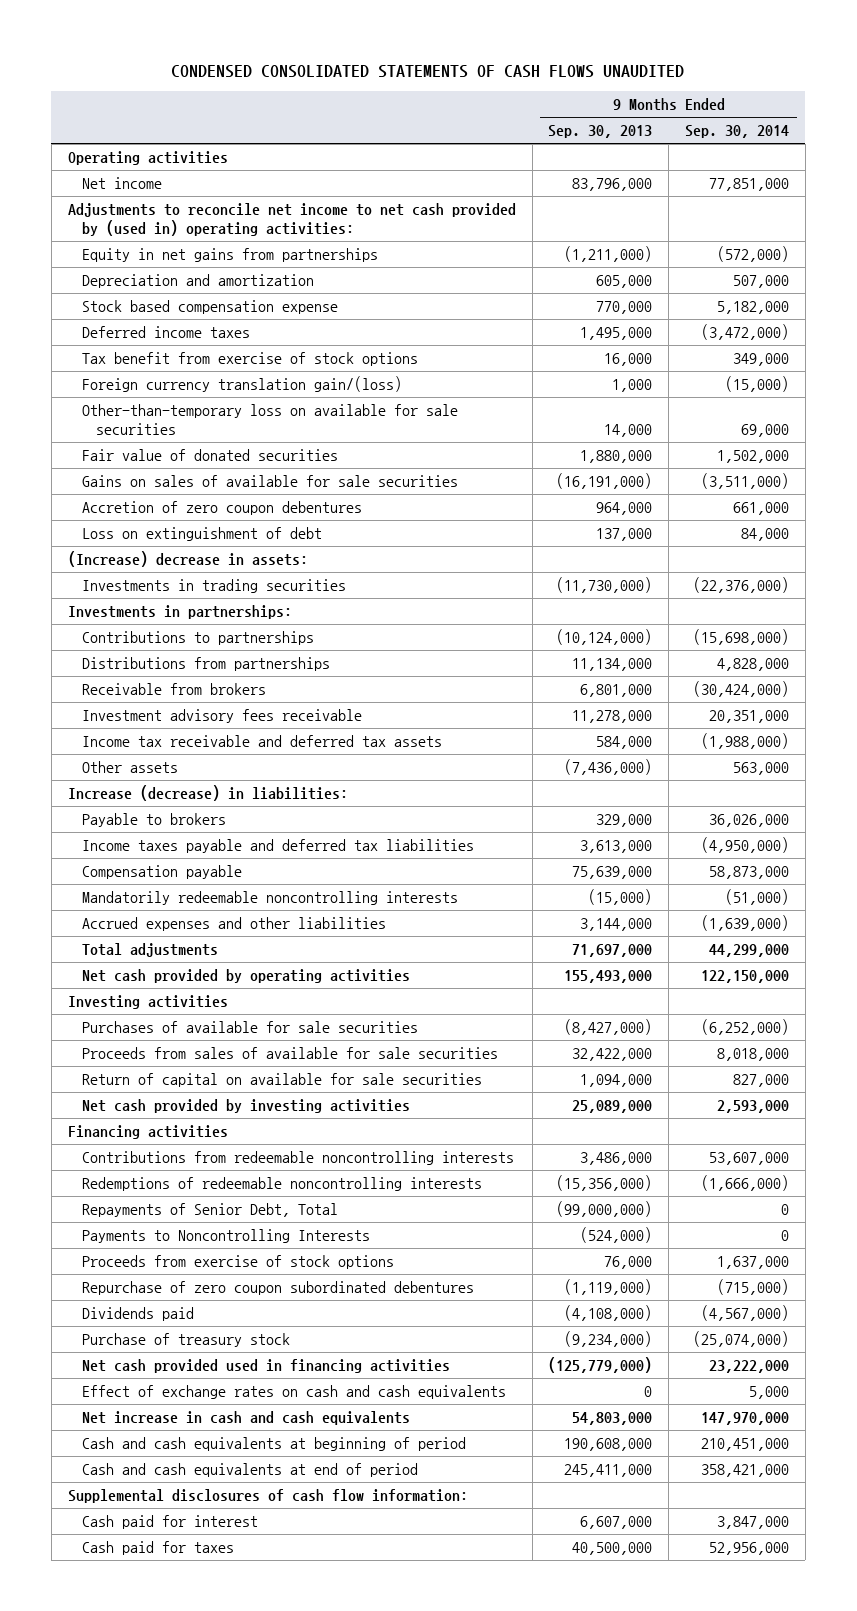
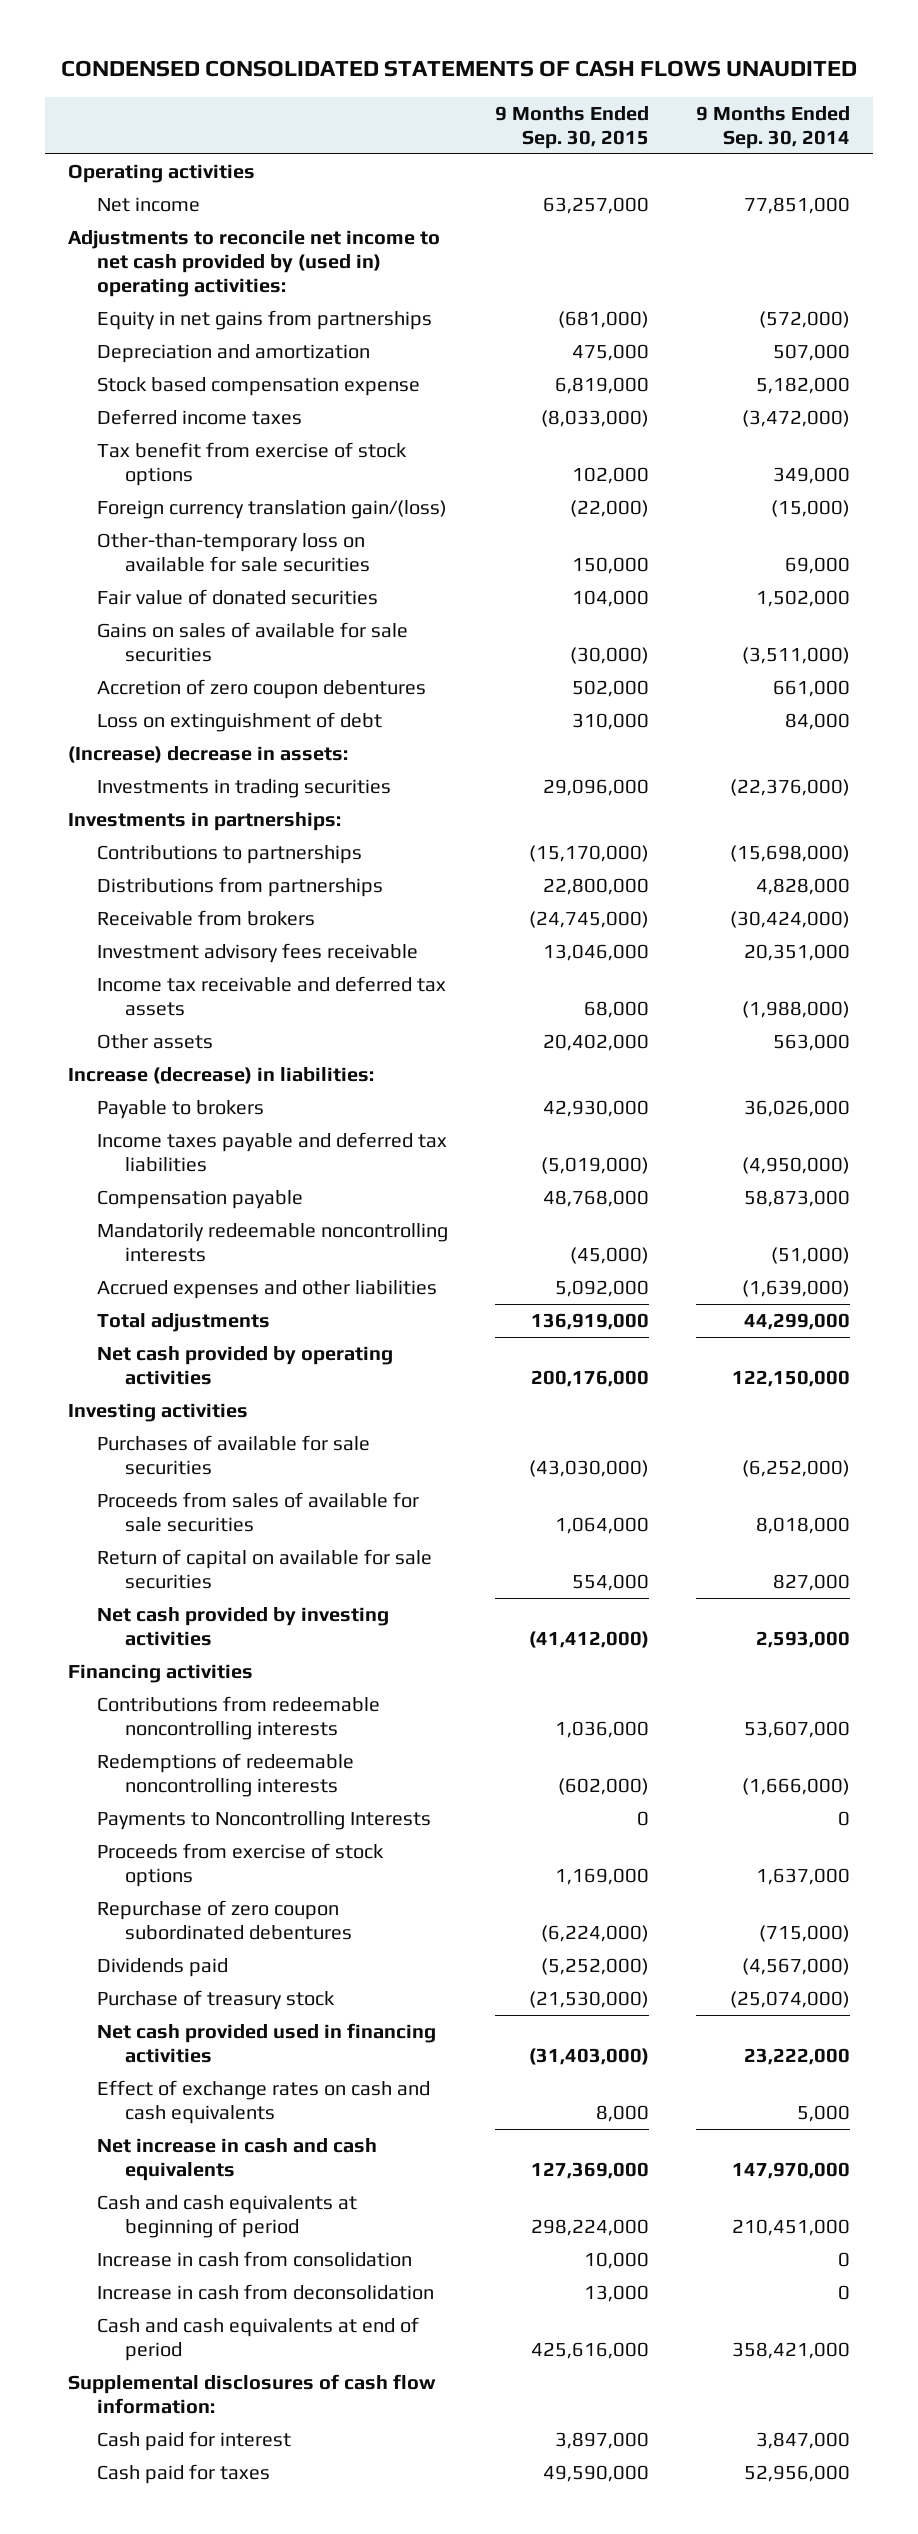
[548,125,653,139] Sep. 30, 2013 -> none
none -> [494,105,649,149] 9 Months Ended Sep. 30, 2015
[81,1202,338,1217] Repayments of Senior Debt, Total -> none
none -> [96,2251,412,2268] Increase in cash from consolidation
none -> [96,2284,434,2301] Increase in cash from deconsolidation

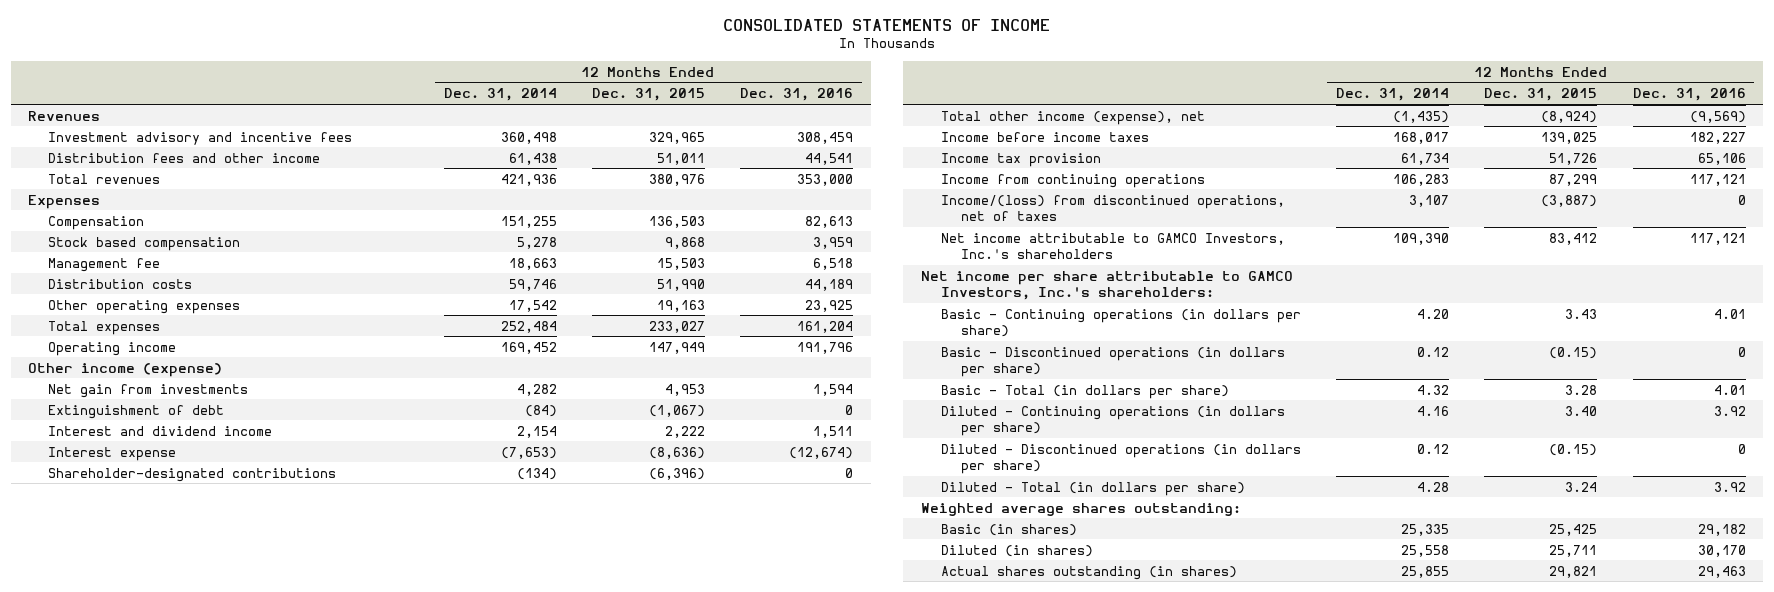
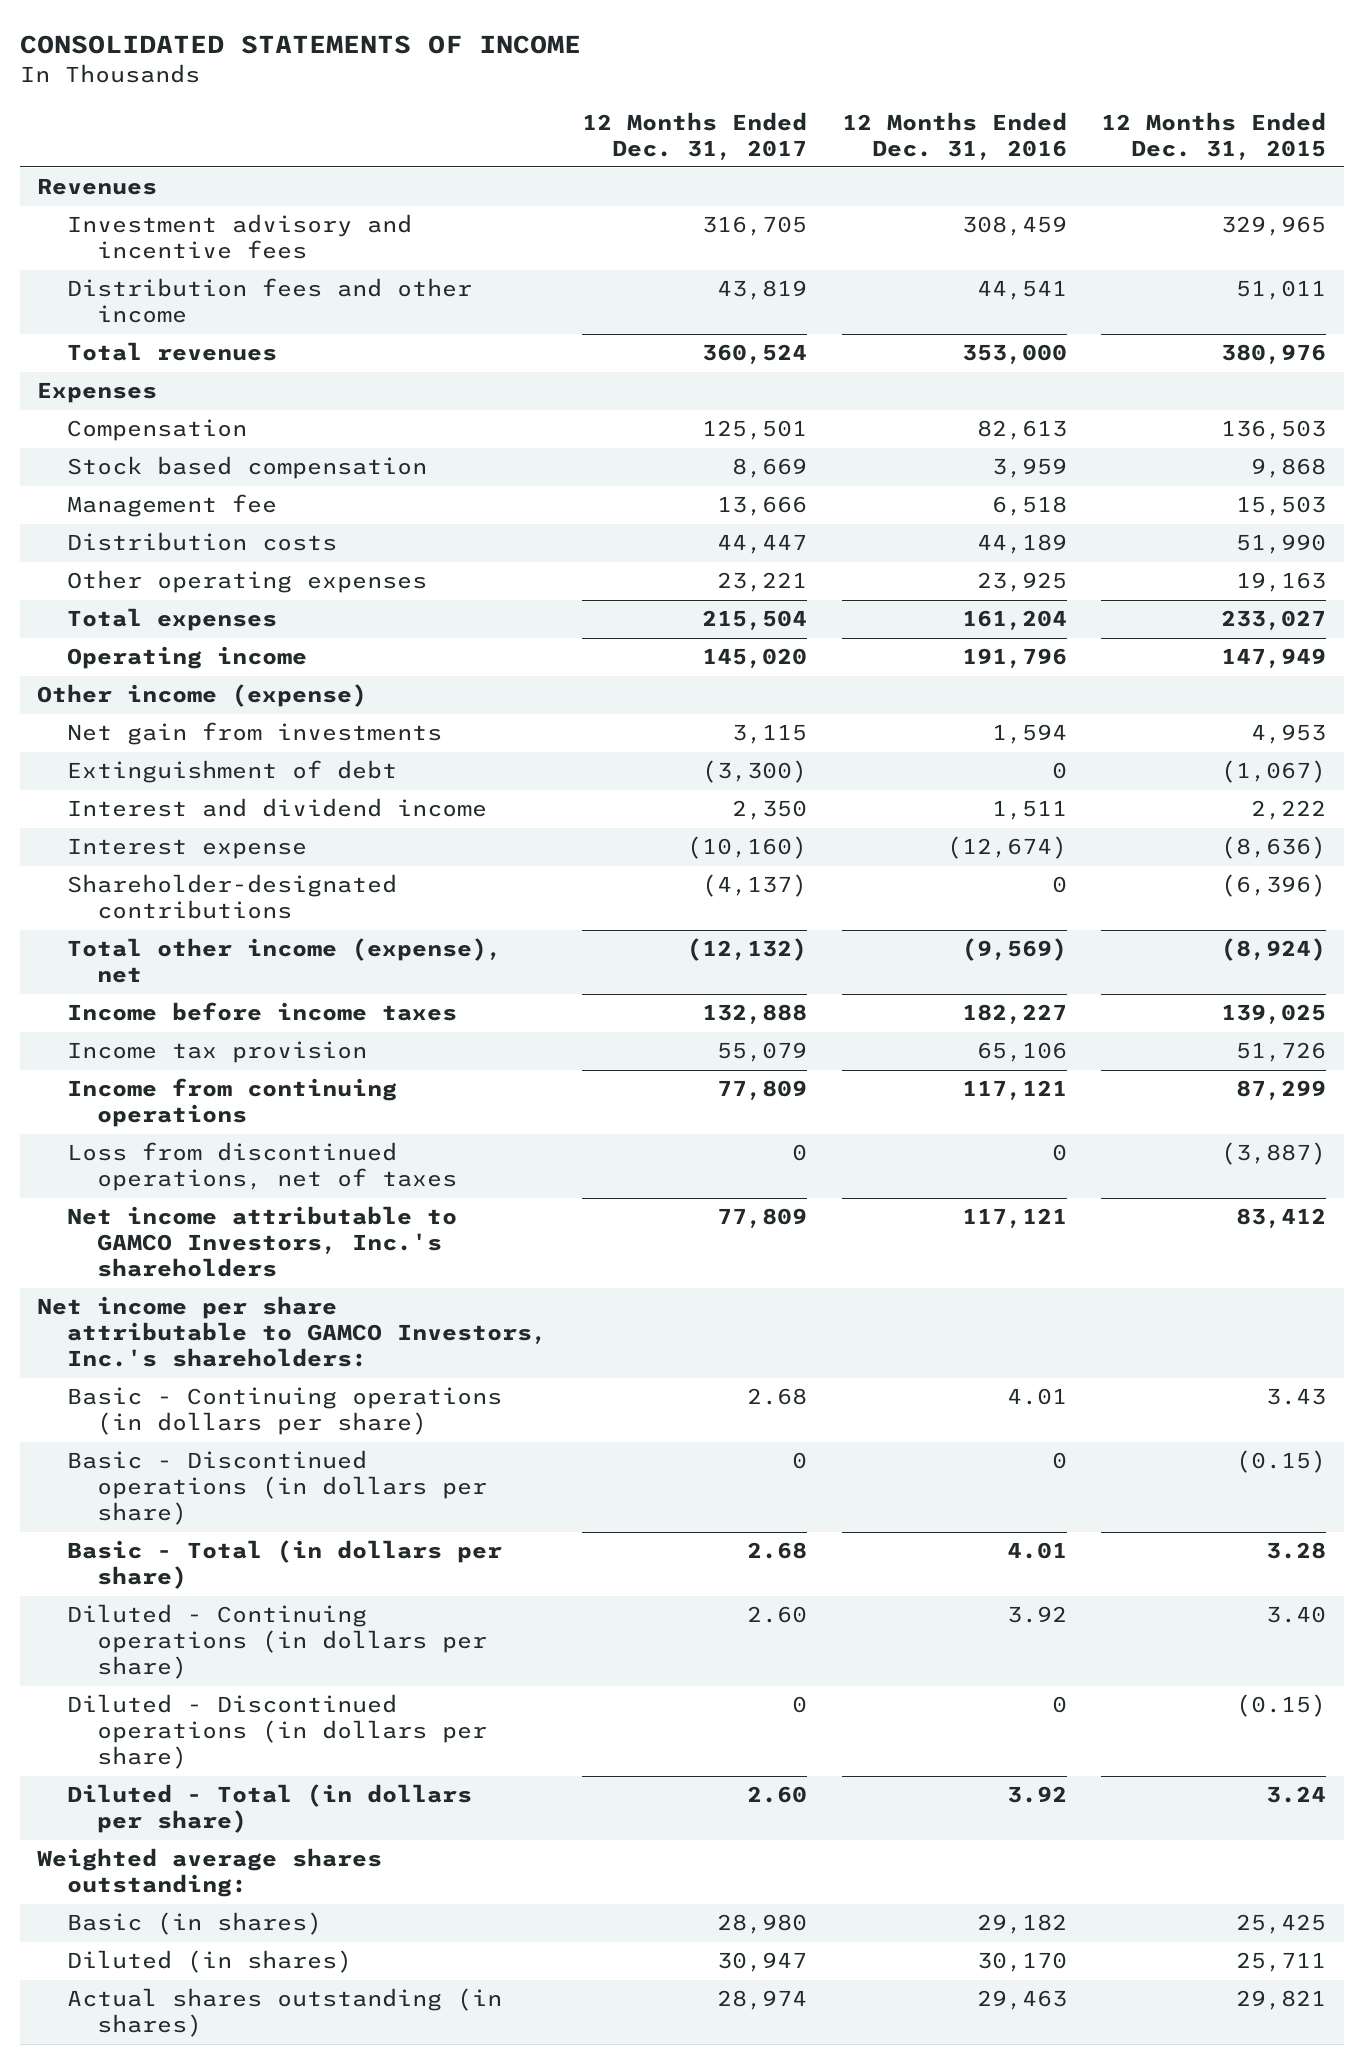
[443,88,557,102] Dec. 31, 2014 -> none
none -> [581,111,807,160] 12 Months Ended Dec. 31, 2017
[940,194,1285,221] Income/(loss) from discontinued operations, net of taxes -> [67,1142,457,1192] Loss from discontinued operations, net of taxes

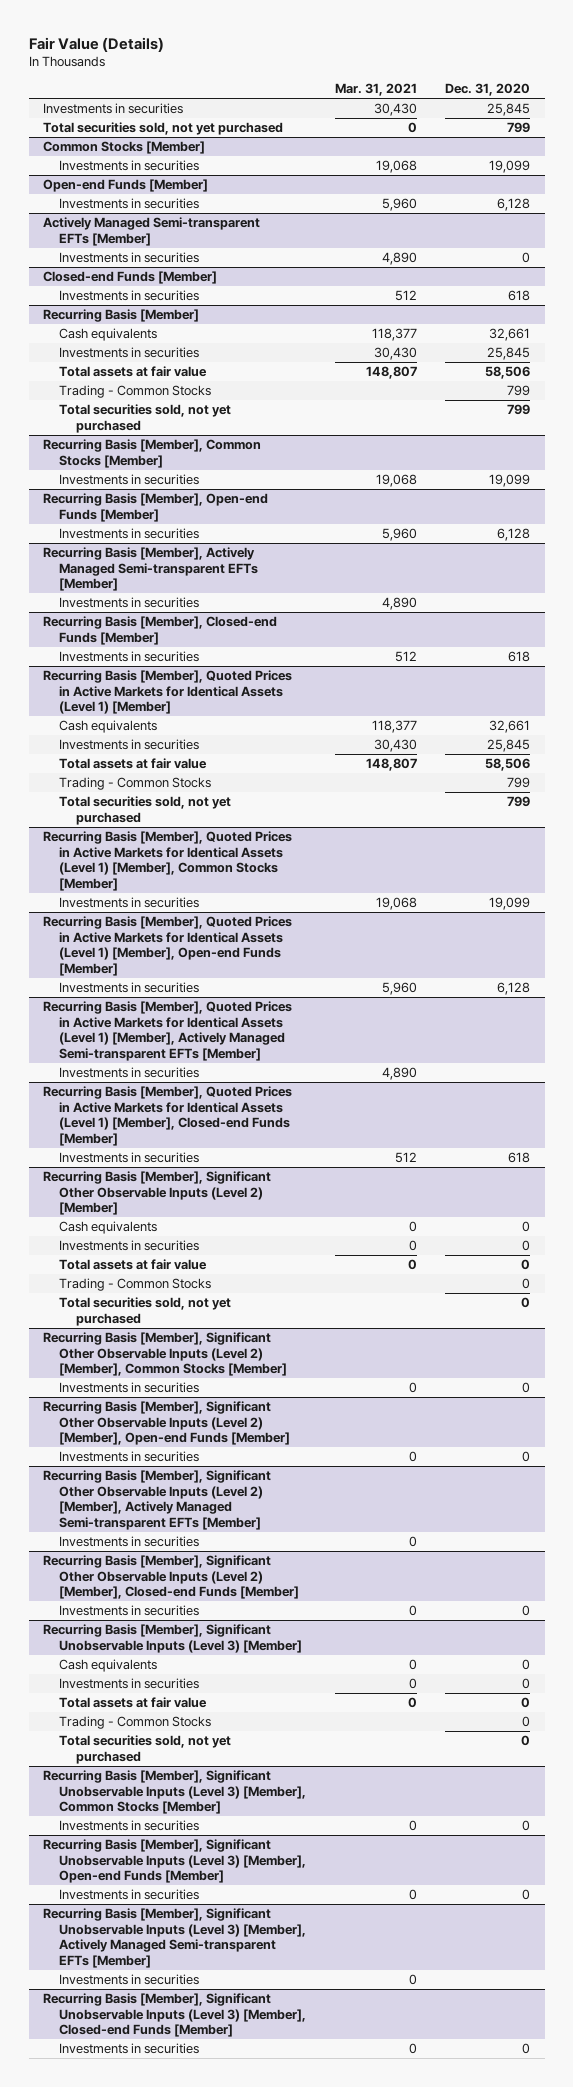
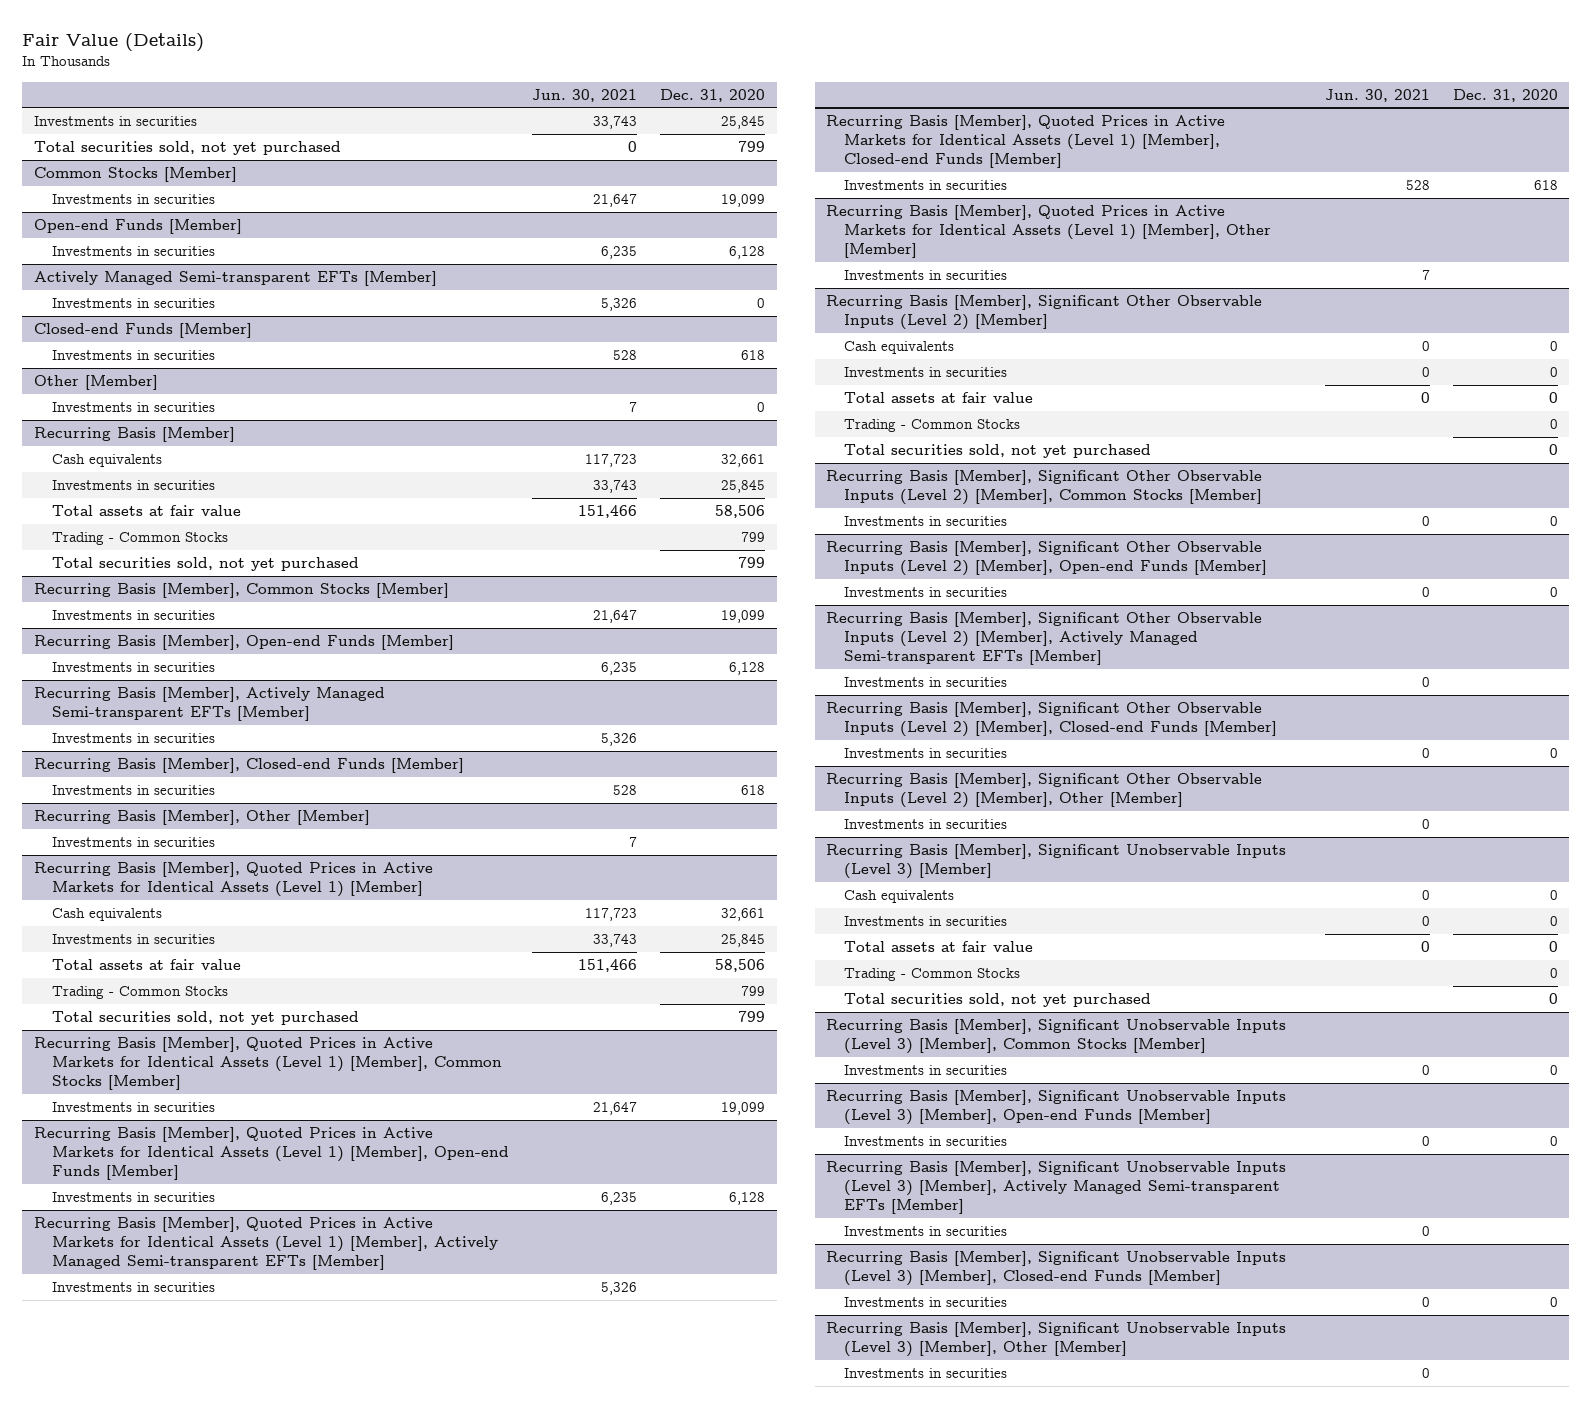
[334,83,417,97] Mar. 31, 2021 -> none
none -> [532,88,638,102] Jun. 30, 2021
none -> [33,374,158,390] Other [Member]
none -> [51,401,215,412] Investments in securities
none -> [33,809,370,825] Recurring Basis [Member], Other [Member]
none -> [51,836,215,847] Investments in securities
none -> [826,204,1272,259] Recurring Basis [Member], Quoted Prices in Active Markets for Identical Assets (Level 1) [Member], Other [Member]
none -> [844,269,1008,280] Investments in securities
none -> [826,772,1263,809] Recurring Basis [Member], Significant Other Observable Inputs (Level 2) [Member], Other [Member]
none -> [844,818,1008,829] Investments in securities
none -> [826,1321,1287,1358] Recurring Basis [Member], Significant Unobservable Inputs (Level 3) [Member], Other [Member]
none -> [844,1367,1008,1378] Investments in securities

